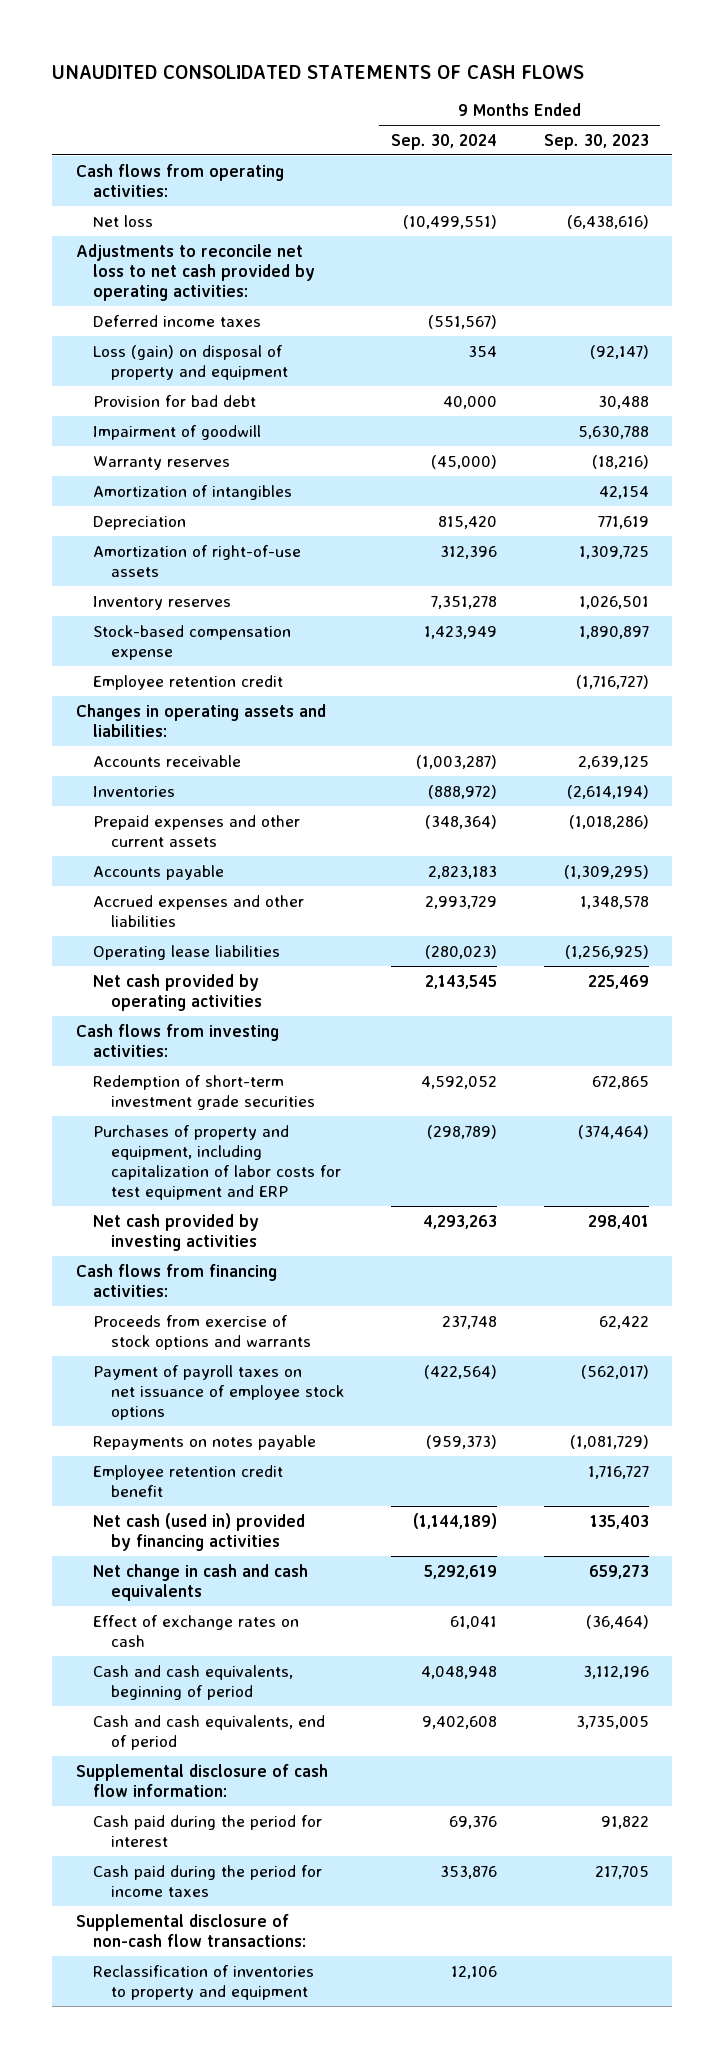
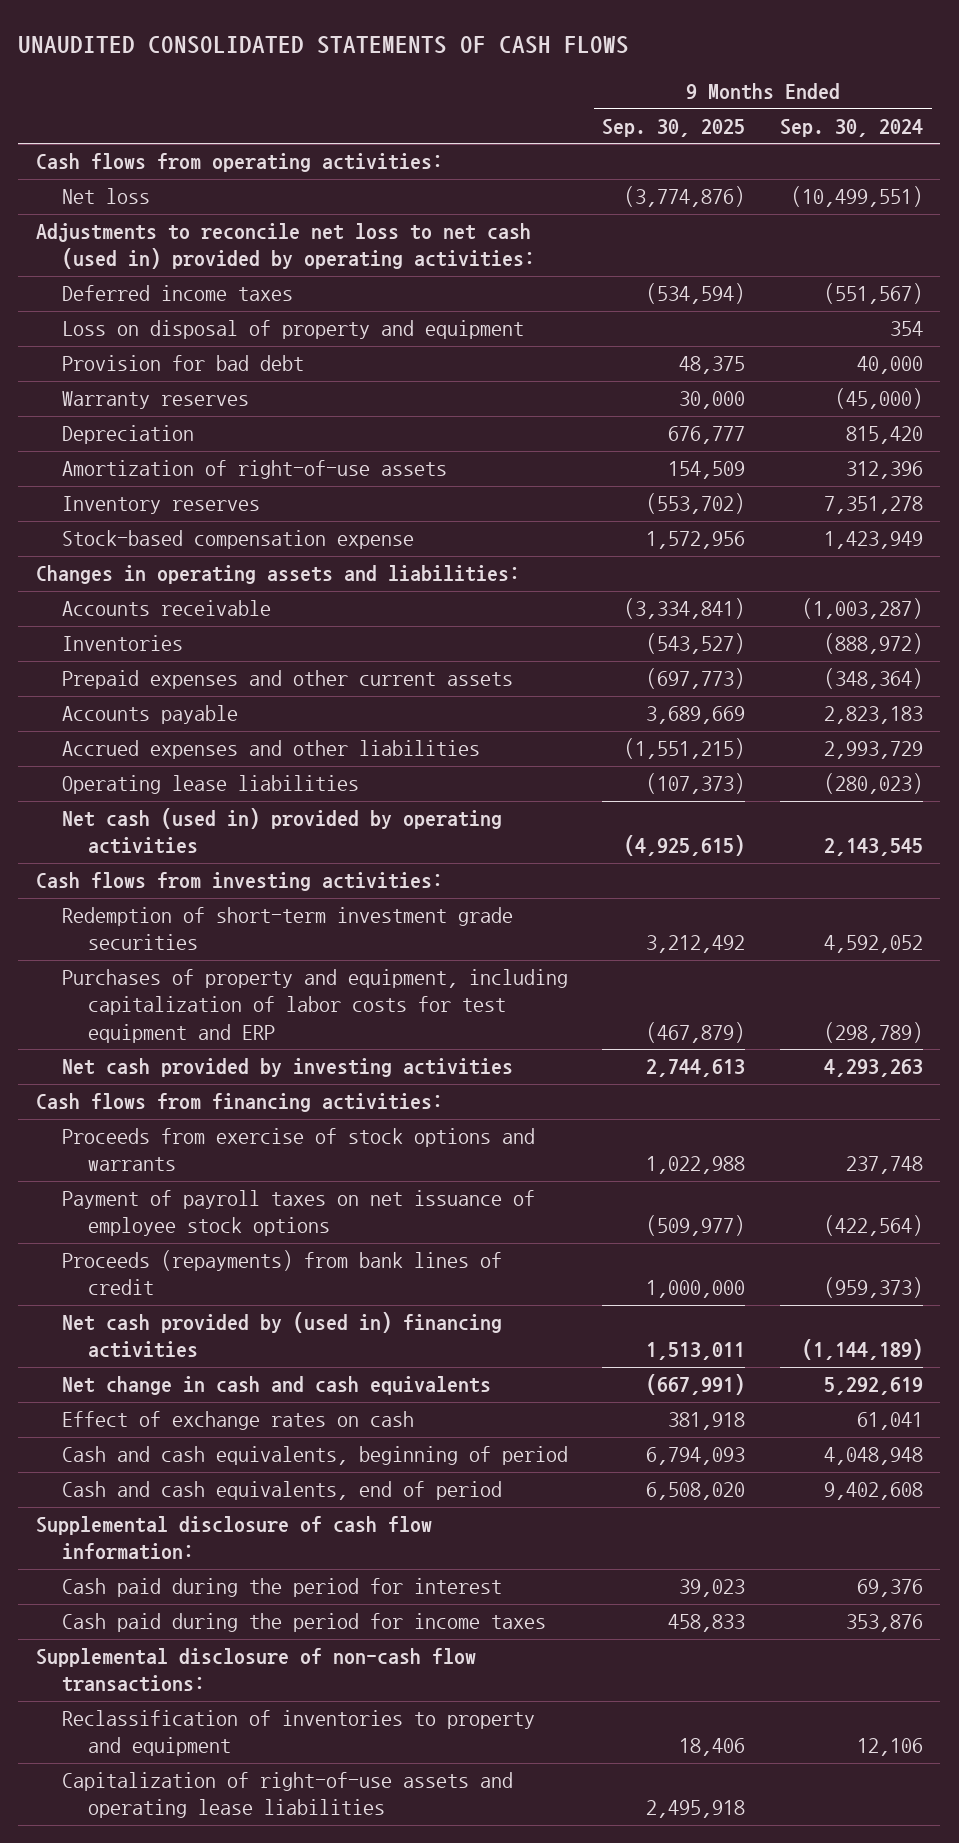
[543,133,649,150] Sep. 30, 2023 -> none
none -> [602,118,746,137] Sep. 30, 2025
[75,243,316,301] Adjustments to reconcile net loss to net cash provided by operating activities: -> [35,223,535,270] Adjustments to reconcile net loss to net cash (used in) provided by operating activities:
[93,344,288,380] Loss (gain) on disposal of property and equipment -> [61,320,524,340] Loss on disposal of property and equipment
[93,424,262,440] Impairment of goodwill -> none
[93,484,293,500] Amortization of intangibles -> none
[93,674,284,690] Employee retention credit -> none
[93,973,262,1011] Net cash provided by operating activities -> [61,808,502,855] Net cash (used in) provided by operating activities
[93,1464,284,1497] Employee retention credit benefit -> none
[93,1434,317,1450] Repayments on notes payable -> [61,1250,502,1296] Proceeds (repayments) from bank lines of credit
[93,1512,306,1551] Net cash (used in) provided by financing activities -> [61,1312,502,1359] Net cash provided by (used in) financing activities
none -> [61,1772,513,1819] Capitalization of right-of-use assets and operating lease liabilities

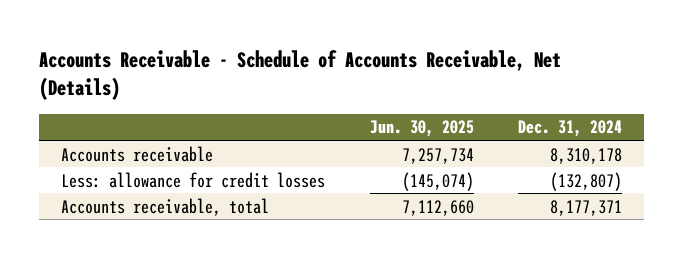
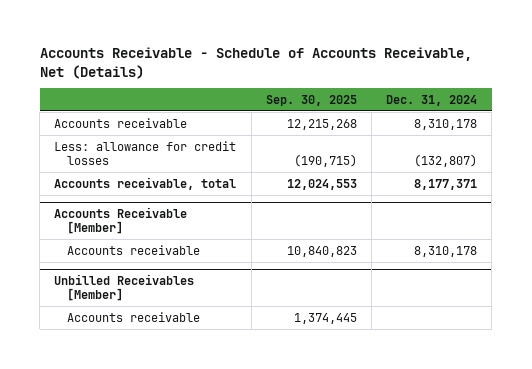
[369,120,474,138] Jun. 30, 2025 -> none
none -> [265,94,357,106] Sep. 30, 2025
none -> [54,206,188,234] Accounts Receivable [Member]
none -> [67,244,201,255] Accounts receivable
none -> [54,273,195,301] Unbilled Receivables [Member]
none -> [67,311,201,322] Accounts receivable

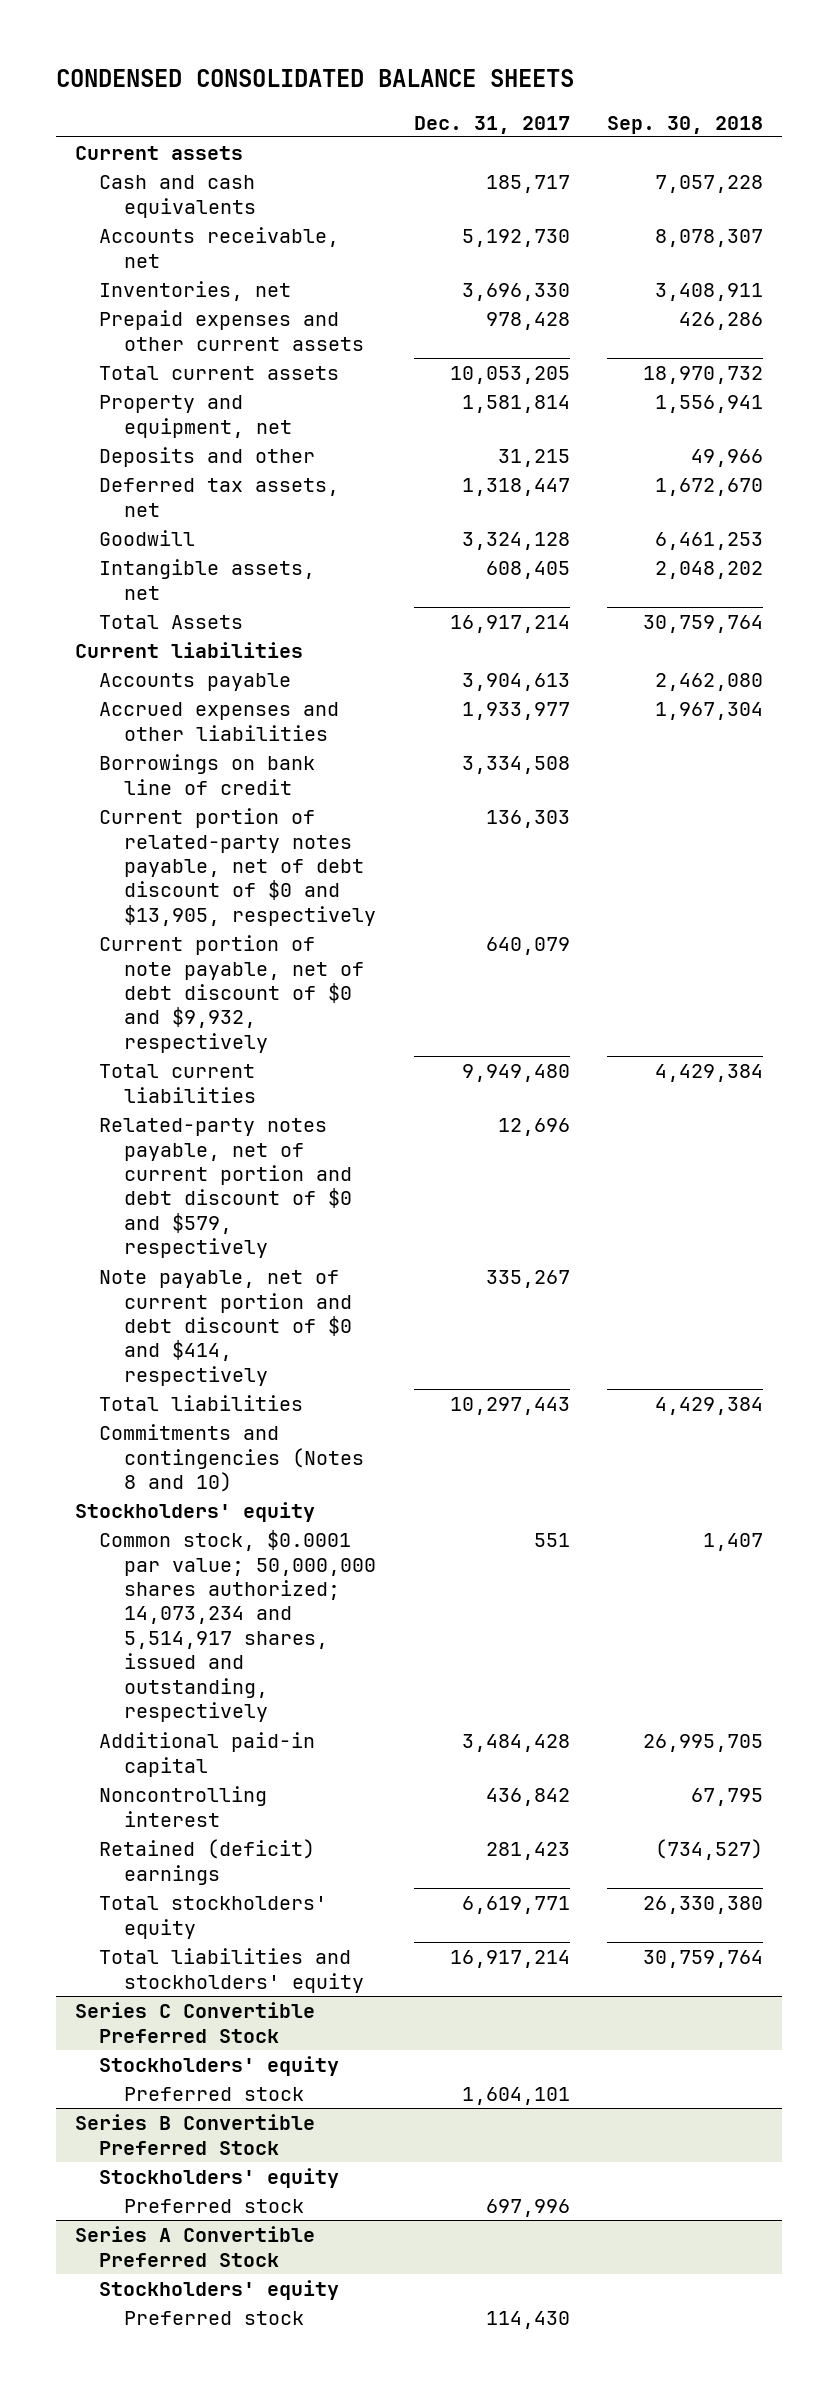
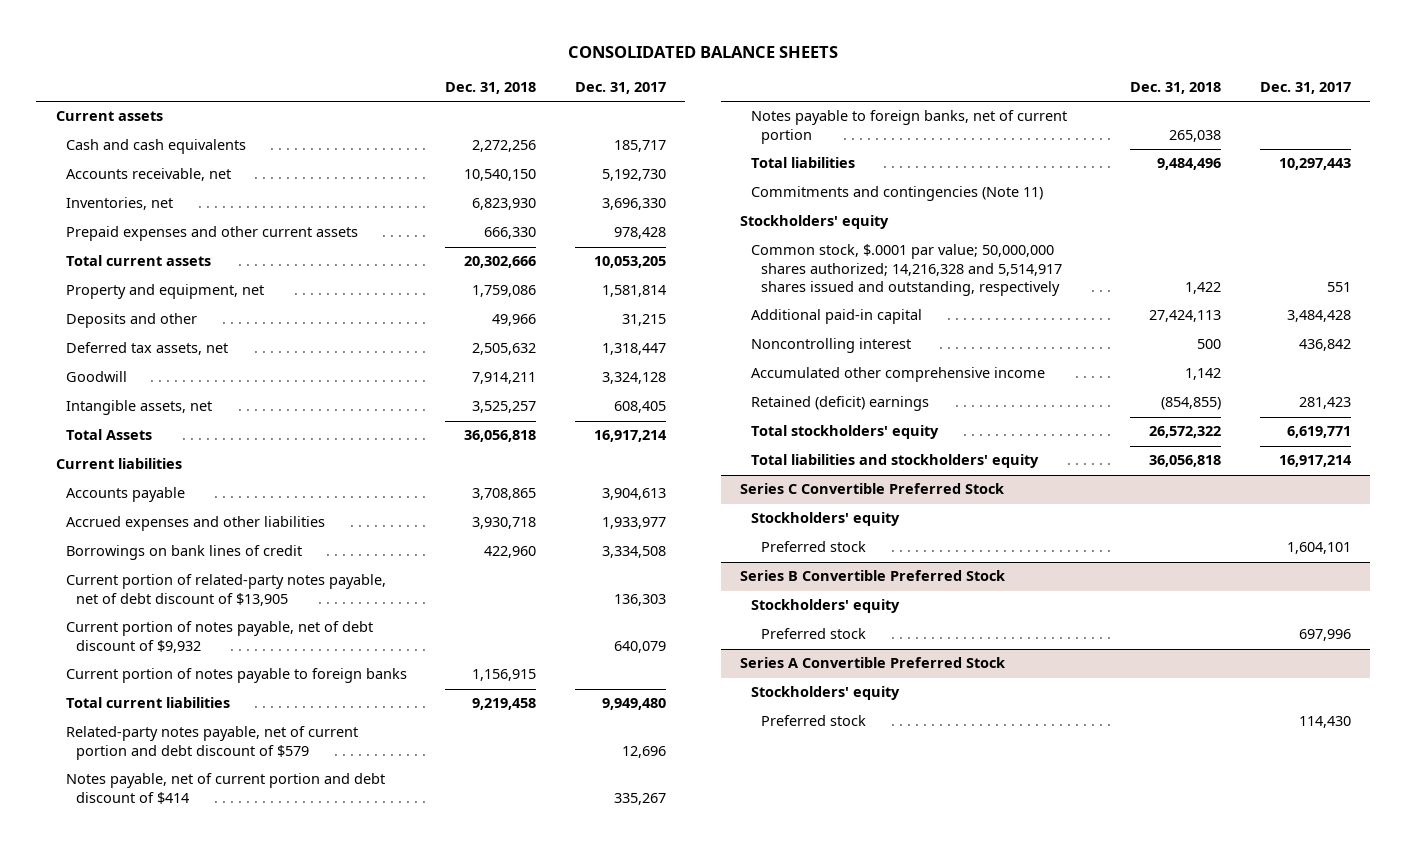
[55,69,574,88] CONDENSED CONSOLIDATED BALANCE SHEETS -> [568,46,839,59] CONSOLIDATED BALANCE SHEETS
[607,115,764,134] Sep. 30, 2018 -> none
none -> [445,81,537,94] Dec. 31, 2018
[99,754,316,795] Borrowings on bank line of credit -> [65,545,302,561] Borrowings on bank lines of credit
[99,808,377,926] Current portion of related-party notes payable, net of debt discount of $0 and $13,905, respectively -> [65,574,386,606] Current portion of related-party notes payable, net of debt discount of $13,905
[99,935,365,1053] Current portion of note payable, net of debt discount of $0 and $9,932, respectively -> [65,621,373,653] Current portion of notes payable, net of debt discount of $9,932
none -> [65,668,407,684] Current portion of notes payable to foreign banks
[99,1118,353,1259] Related-party notes payable, net of current portion and debt discount of $0 and $579, respectively -> [65,726,358,760] Related-party notes payable, net of current portion and debt discount of $579
[99,1270,353,1386] Note payable, net of current portion and debt discount of $0 and $414, respectively -> [65,773,385,804] Notes payable, net of current portion and debt discount of $414
none -> [750,110,1067,144] Notes payable to foreign banks, net of current portion
[99,1424,365,1492] Commitments and contingencies (Notes 8 and 10) -> [750,186,1043,202] Commitments and contingencies (Note 11)
[99,1530,377,1723] Common stock, $0.0001 par value; 50,000,000 shares authorized; 14,073,234 and 5,514,917 shares, issued and outstanding, respectively -> [750,244,1062,296] Common stock, $.0001 par value; 50,000,000 shares authorized; 14,216,328 and 5,514,917 shares issued and outstanding, respectively
none -> [750,367,1045,383] Accumulated other comprehensive income

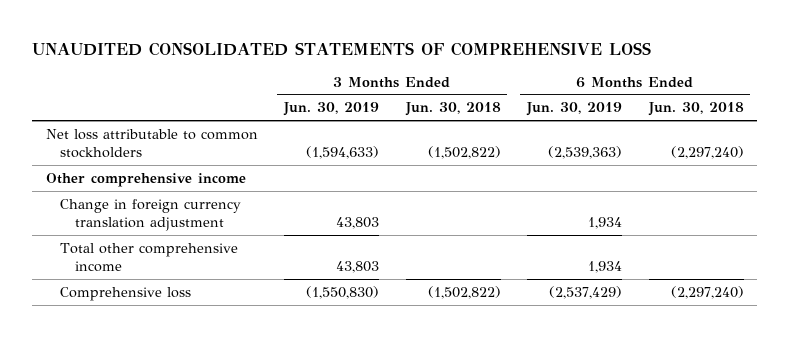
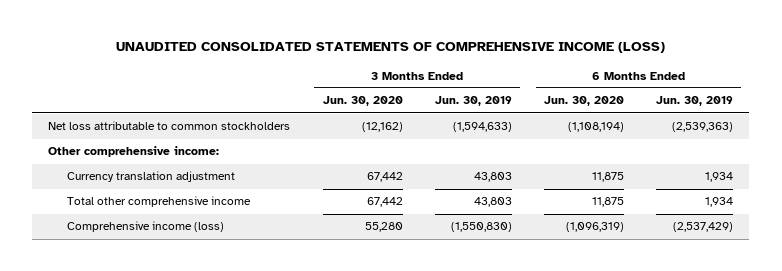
[32,41,652,56] UNAUDITED CONSOLIDATED STATEMENTS OF COMPREHENSIVE LOSS -> [115,41,665,53] UNAUDITED CONSOLIDATED STATEMENTS OF COMPREHENSIVE INCOME (LOSS)
[404,102,501,117] Jun. 30, 2018 -> none
[647,102,744,117] Jun. 30, 2018 -> none
none -> [322,96,403,107] Jun. 30, 2020
none -> [544,96,625,107] Jun. 30, 2020
[45,172,246,187] Other comprehensive income -> [48,146,220,158] Other comprehensive income:
[60,198,242,231] Change in foreign currency translation adjustment -> [66,171,235,183] Currency translation adjustment
[60,286,192,301] Comprehensive loss -> [66,221,224,233] Comprehensive income (loss)

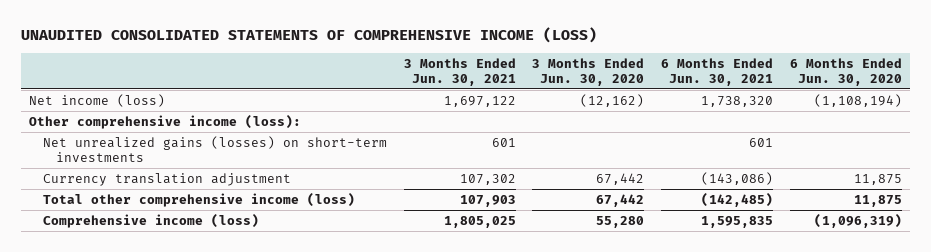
[434,96,512,107] Jun. 30, 2019 -> none
[656,96,734,107] Jun. 30, 2019 -> none
none -> [403,57,516,86] 3 Months Ended Jun. 30, 2021
none -> [661,57,774,86] 6 Months Ended Jun. 30, 2021
[48,121,291,131] Net loss attributable to common stockholders -> [29,93,166,107] Net income (loss)
[48,146,220,158] Other comprehensive income: -> [29,114,302,129] Other comprehensive income (loss):
none -> [42,135,387,162] Net unrealized gains (losses) on short-term investments
[66,196,251,208] Total other comprehensive income -> [42,192,355,207] Total other comprehensive income (loss)

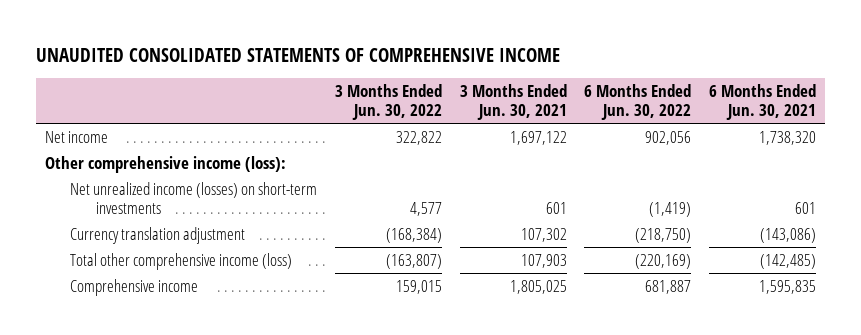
[20,27,597,44] UNAUDITED CONSOLIDATED STATEMENTS OF COMPREHENSIVE INCOME (LOSS) -> [36,47,561,62] UNAUDITED CONSOLIDATED STATEMENTS OF COMPREHENSIVE INCOME
[532,57,645,86] 3 Months Ended Jun. 30, 2020 -> none
[789,57,902,86] 6 Months Ended Jun. 30, 2020 -> none
none -> [335,84,443,121] 3 Months Ended Jun. 30, 2022
none -> [584,84,692,121] 6 Months Ended Jun. 30, 2022
[29,93,166,107] Net income (loss) -> [45,130,109,143] Net income
[42,135,387,162] Net unrealized gains (losses) on short-term investments -> [70,181,318,214] Net unrealized income (losses) on short-term investments
[42,213,259,228] Comprehensive income (loss) -> [70,278,199,296] Comprehensive income

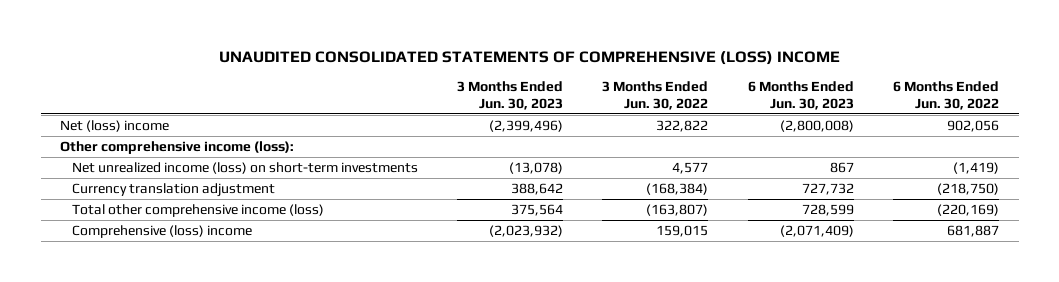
[36,47,561,62] UNAUDITED CONSOLIDATED STATEMENTS OF COMPREHENSIVE INCOME -> [218,51,840,66] UNAUDITED CONSOLIDATED STATEMENTS OF COMPREHENSIVE (LOSS) INCOME
[459,84,567,121] 3 Months Ended Jun. 30, 2021 -> none
[708,84,816,121] 6 Months Ended Jun. 30, 2021 -> none
none -> [457,80,564,110] 3 Months Ended Jun. 30, 2023
none -> [747,80,854,110] 6 Months Ended Jun. 30, 2023
[45,130,109,143] Net income -> [60,119,170,132] Net (loss) income
[70,181,318,214] Net unrealized income (losses) on short-term investments -> [71,161,418,174] Net unrealized income (loss) on short-term investments
[70,278,199,296] Comprehensive income -> [71,224,252,238] Comprehensive (loss) income

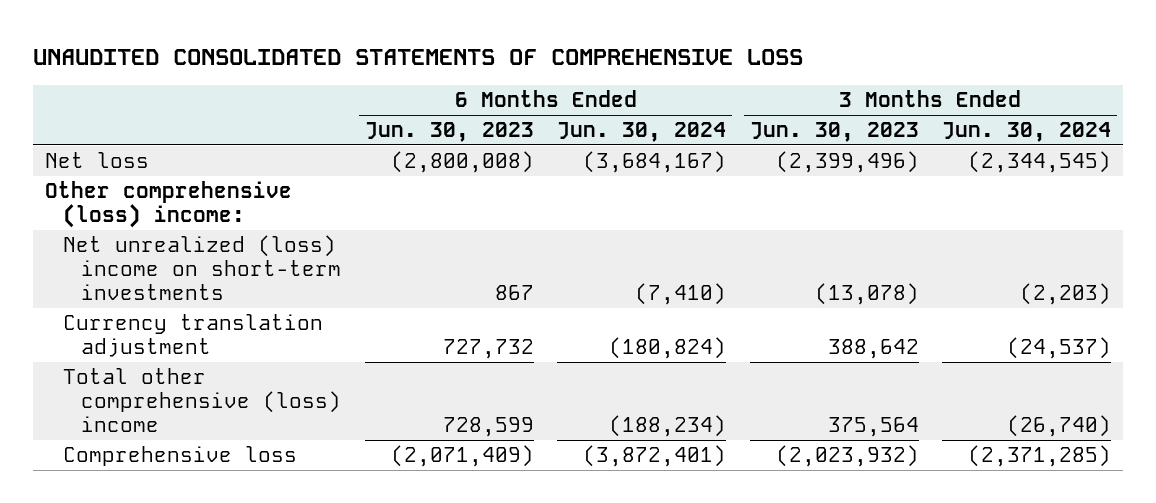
[218,51,840,66] UNAUDITED CONSOLIDATED STATEMENTS OF COMPREHENSIVE (LOSS) INCOME -> [33,48,804,65] UNAUDITED CONSOLIDATED STATEMENTS OF COMPREHENSIVE LOSS
[602,80,709,110] 3 Months Ended Jun. 30, 2022 -> none
[892,80,999,110] 6 Months Ended Jun. 30, 2022 -> none
none -> [557,122,727,143] Jun. 30, 2024
none -> [942,122,1112,143] Jun. 30, 2024
[60,119,170,132] Net (loss) income -> [44,152,149,169] Net loss
[60,140,295,154] Other comprehensive income (loss): -> [44,181,292,229] Other comprehensive (loss) income:
[71,161,418,174] Net unrealized income (loss) on short-term investments -> [63,235,342,301] Net unrealized (loss) income on short-term investments
[71,203,324,217] Total other comprehensive income (loss) -> [63,368,342,433] Total other comprehensive (loss) income
[71,224,252,238] Comprehensive (loss) income -> [63,446,298,467] Comprehensive loss

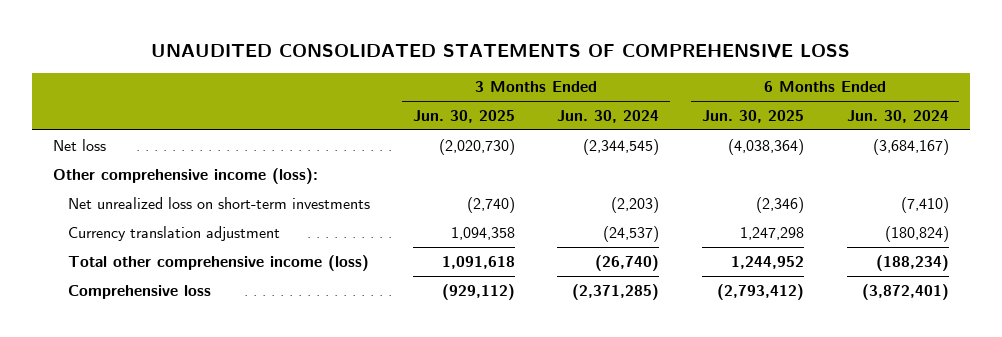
[364,122,534,143] Jun. 30, 2023 -> none
[749,122,919,143] Jun. 30, 2023 -> none
none -> [412,110,515,124] Jun. 30, 2025
none -> [702,110,805,124] Jun. 30, 2025
[44,181,292,229] Other comprehensive (loss) income: -> [53,167,319,184] Other comprehensive income (loss):
[63,235,342,301] Net unrealized (loss) income on short-term investments -> [68,196,371,209] Net unrealized loss on short-term investments
[63,368,342,433] Total other comprehensive (loss) income -> [68,254,370,271] Total other comprehensive income (loss)

